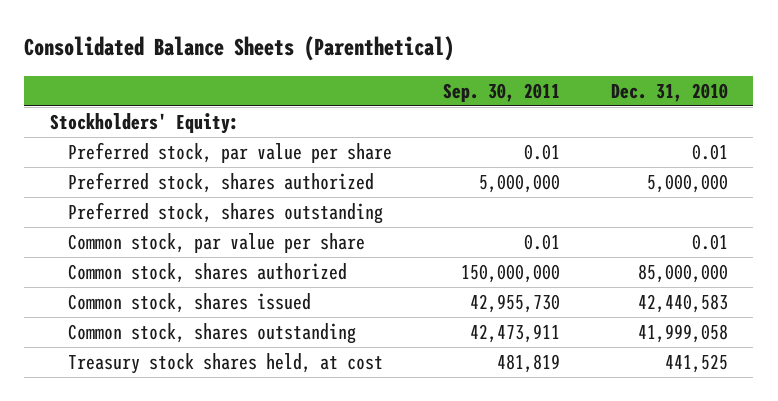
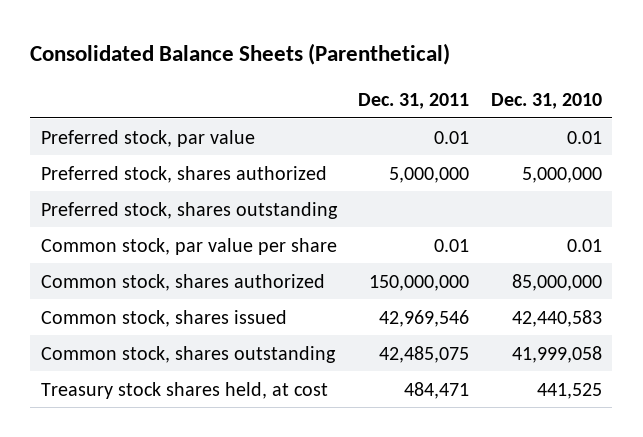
[443,82,561,102] Sep. 30, 2011 -> none
none -> [358,93,470,110] Dec. 31, 2011
[49,113,239,135] Stockholders' Equity: -> none
[68,142,393,164] Preferred stock, par value per share -> [40,129,255,147] Preferred stock, par value

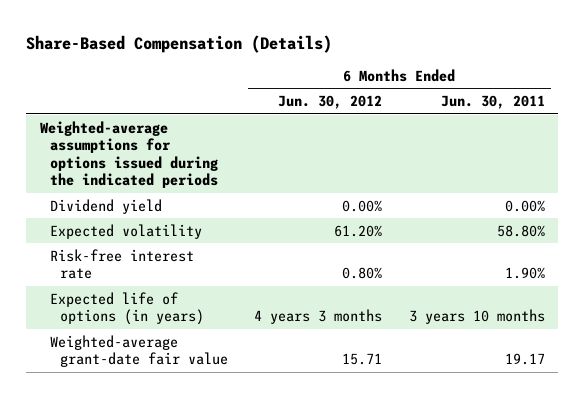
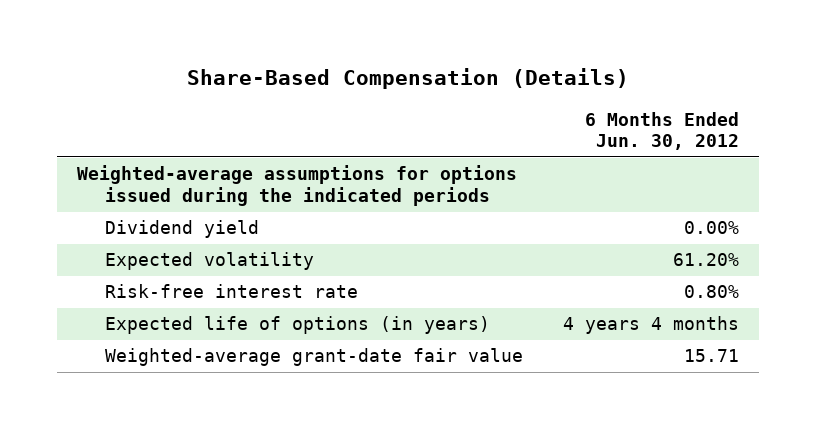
[440,94,545,109] Jun. 30, 2011 -> none
[254,309,383,325] 4 years 3 months -> [562,316,739,335] 4 years 4 months

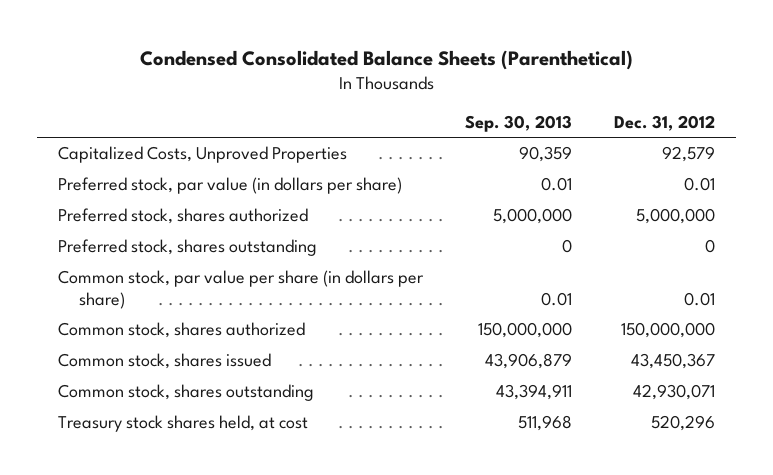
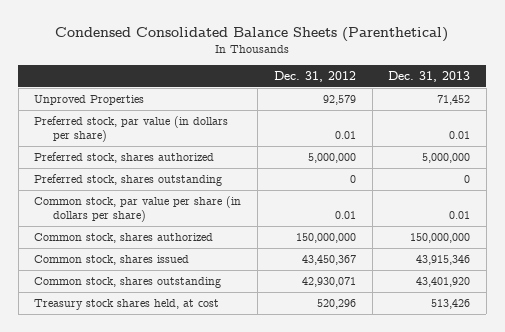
[465,114,573,132] Sep. 30, 2013 -> none
none -> [388,70,471,82] Dec. 31, 2013
[58,146,348,164] Capitalized Costs, Unproved Properties -> [34,95,145,106] Unproved Properties

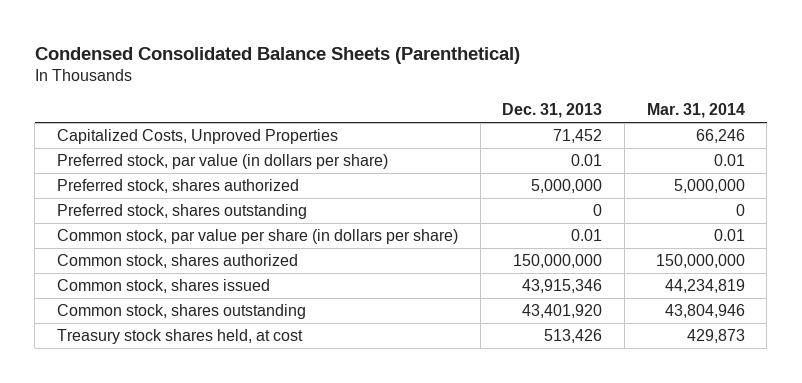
[273,70,356,82] Dec. 31, 2012 -> none
none -> [646,102,745,118] Mar. 31, 2014
[34,95,145,106] Unproved Properties -> [57,129,339,145] Capitalized Costs, Unproved Properties

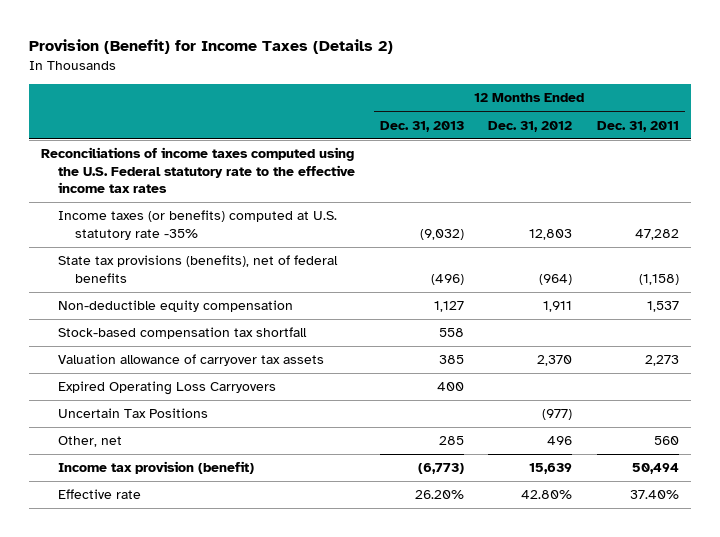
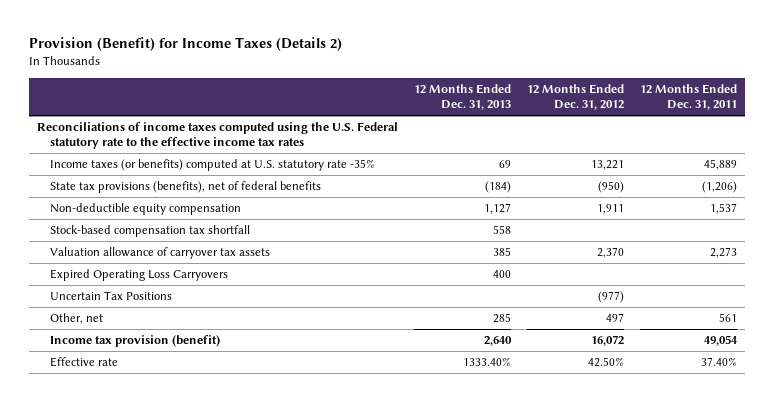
[419,228,464,240] (9,032) -> [498,160,511,169] 69
[529,228,573,240] 12,803 -> [590,160,624,171] 13,221
[634,228,679,240] 47,282 -> [703,159,737,171] 45,889
[430,273,464,285] (496) -> [484,181,511,194] (184)
[539,273,573,285] (964) -> [597,181,624,194] (950)
[638,273,679,285] (1,158) -> [701,181,737,194] (1,206)
[547,436,573,446] 496 -> [605,313,624,323] 497
[653,436,679,446] 560 -> [718,313,737,323] 561
[417,463,464,475] (6,773) -> [483,336,512,347] 2,640
[529,463,573,475] 15,639 -> [590,335,624,347] 16,072
[631,463,679,475] 50,494 -> [703,335,738,347] 49,054
[414,490,464,500] 26.20% -> [462,357,511,367] 1333.40%
[521,490,573,500] 42.80% -> [587,357,624,368] 42.50%

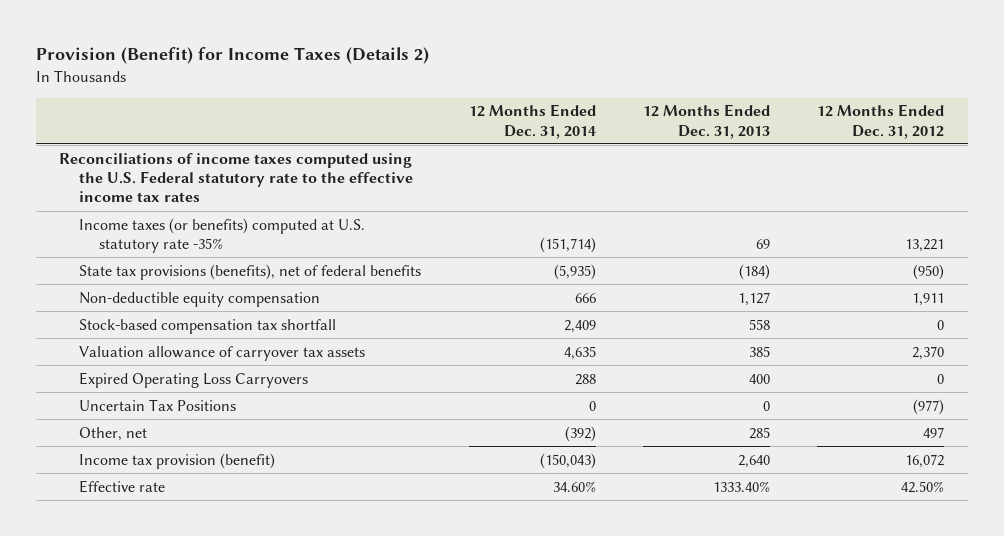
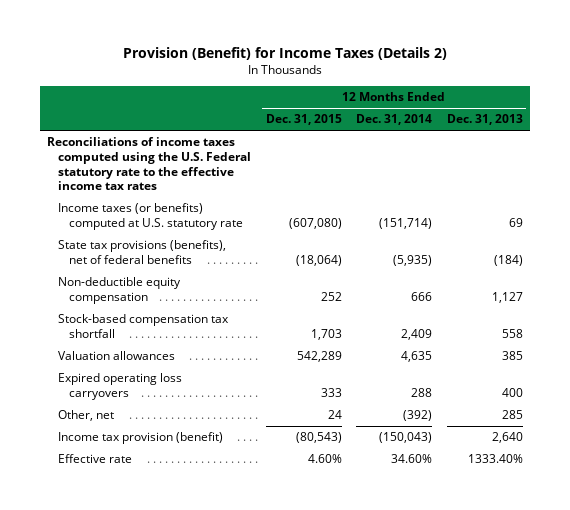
[817,104,945,139] 12 Months Ended Dec. 31, 2012 -> none
none -> [265,114,342,126] Dec. 31, 2015
[79,217,366,254] Income taxes (or benefits) computed at U.S. statutory rate -35% -> [57,203,243,230] Income taxes (or benefits) computed at U.S. statutory rate
[79,398,237,411] Uncertain Tax Positions -> none
[79,345,366,361] Valuation allowance of carryover tax assets -> [57,351,175,361] Valuation allowances
[79,371,309,388] Expired Operating Loss Carryovers -> [57,373,182,400] Expired operating loss carryovers

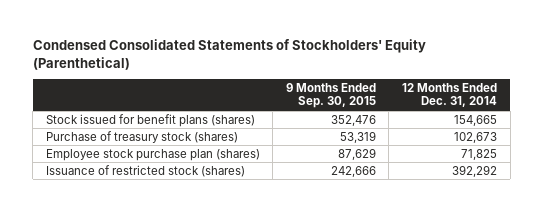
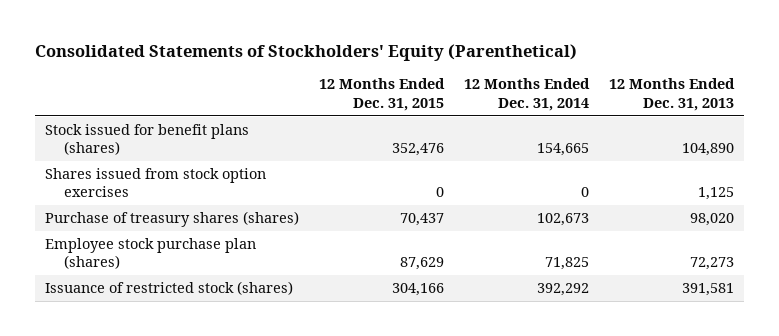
[32,39,426,70] Condensed Consolidated Statements of Stockholders' Equity (Parenthetical) -> [35,44,578,62] Consolidated Statements of Stockholders' Equity (Parenthetical)
[285,82,376,109] 9 Months Ended Sep. 30, 2015 -> none
none -> [319,78,446,111] 12 Months Ended Dec. 31, 2015
none -> [609,78,736,111] 12 Months Ended Dec. 31, 2013
none -> [45,167,267,198] Shares issued from stock option exercises
[45,130,238,143] Purchase of treasury stock (shares) -> [45,210,300,227] Purchase of treasury shares (shares)

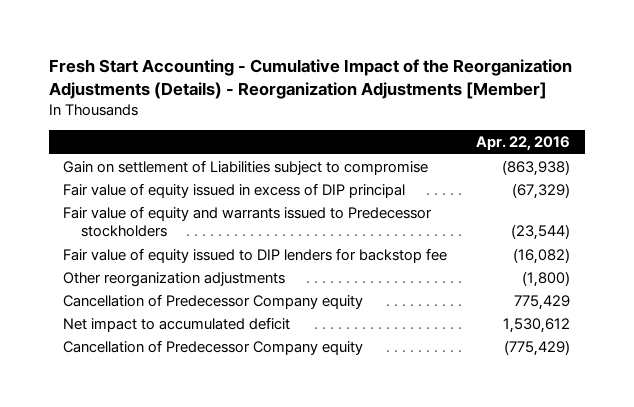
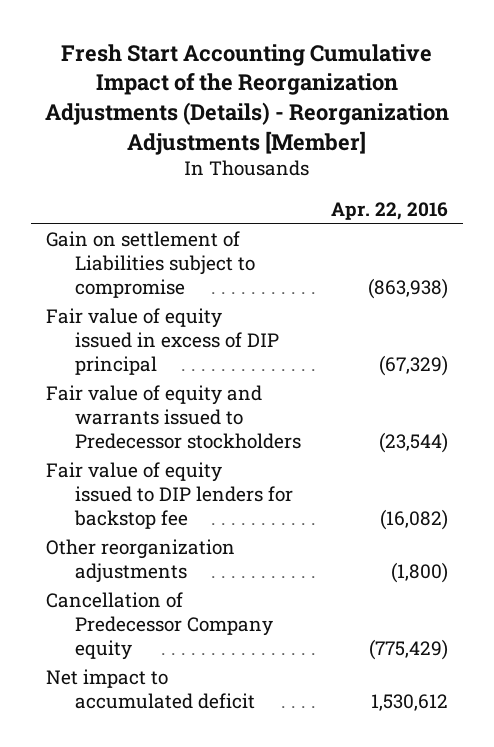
[48,58,572,100] Fresh Start Accounting - Cumulative Impact of the Reorganization Adjustments (Details) - Reorganization Adjustments [Member] -> [45,43,450,155] Fresh Start Accounting Cumulative Impact of the Reorganization Adjustments (Details) - Reorganization Adjustments [Member]
[63,293,364,309] Cancellation of Predecessor Company equity -> none
[63,316,291,332] Net impact to accumulated deficit -> [45,669,256,710] Net impact to accumulated deficit

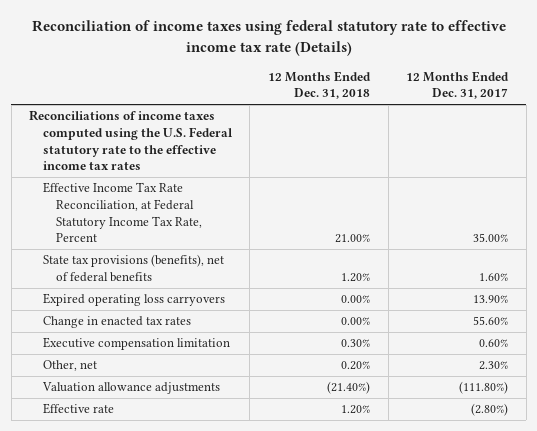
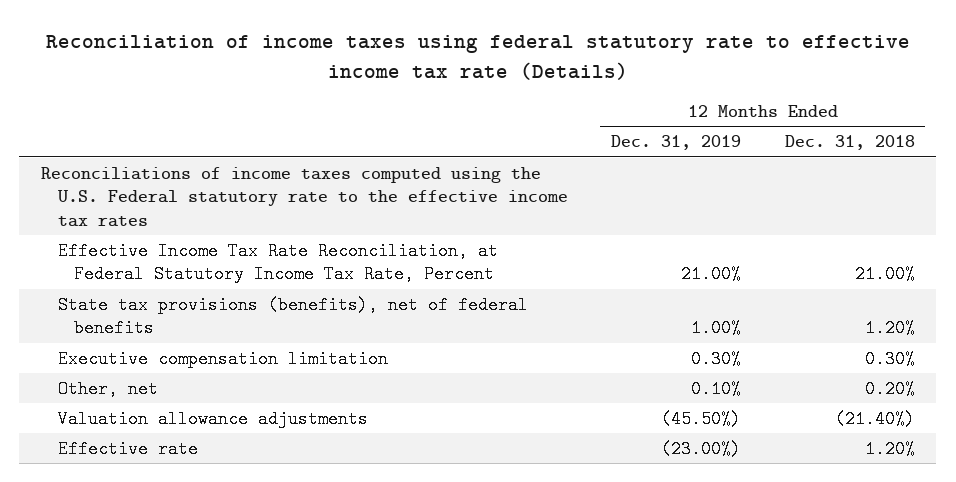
[406,70,510,100] 12 Months Ended Dec. 31, 2017 -> none
none -> [611,135,742,151] Dec. 31, 2019
[42,293,225,307] Expired operating loss carryovers -> none
[42,316,191,329] Change in enacted tax rates -> none

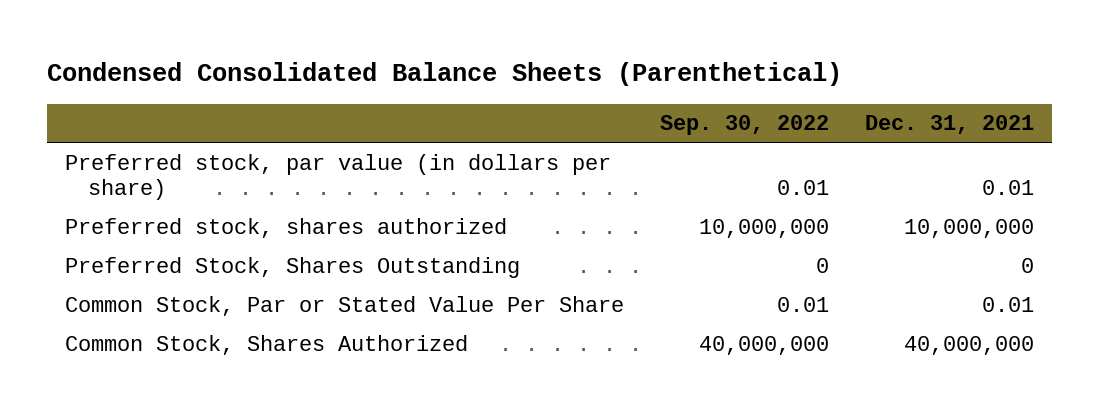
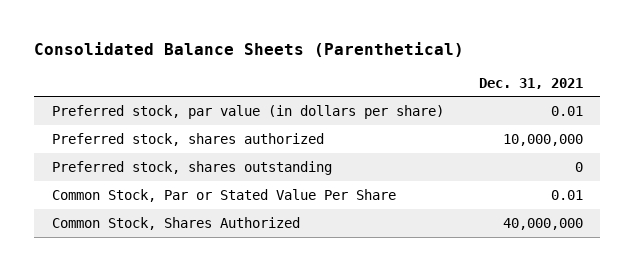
[46,62,842,87] Condensed Consolidated Balance Sheets (Parenthetical) -> [34,42,465,58] Consolidated Balance Sheets (Parenthetical)
[660,115,830,136] Sep. 30, 2022 -> none
[64,256,520,278] Preferred Stock, Shares Outstanding -> [51,160,332,175] Preferred stock, shares outstanding

